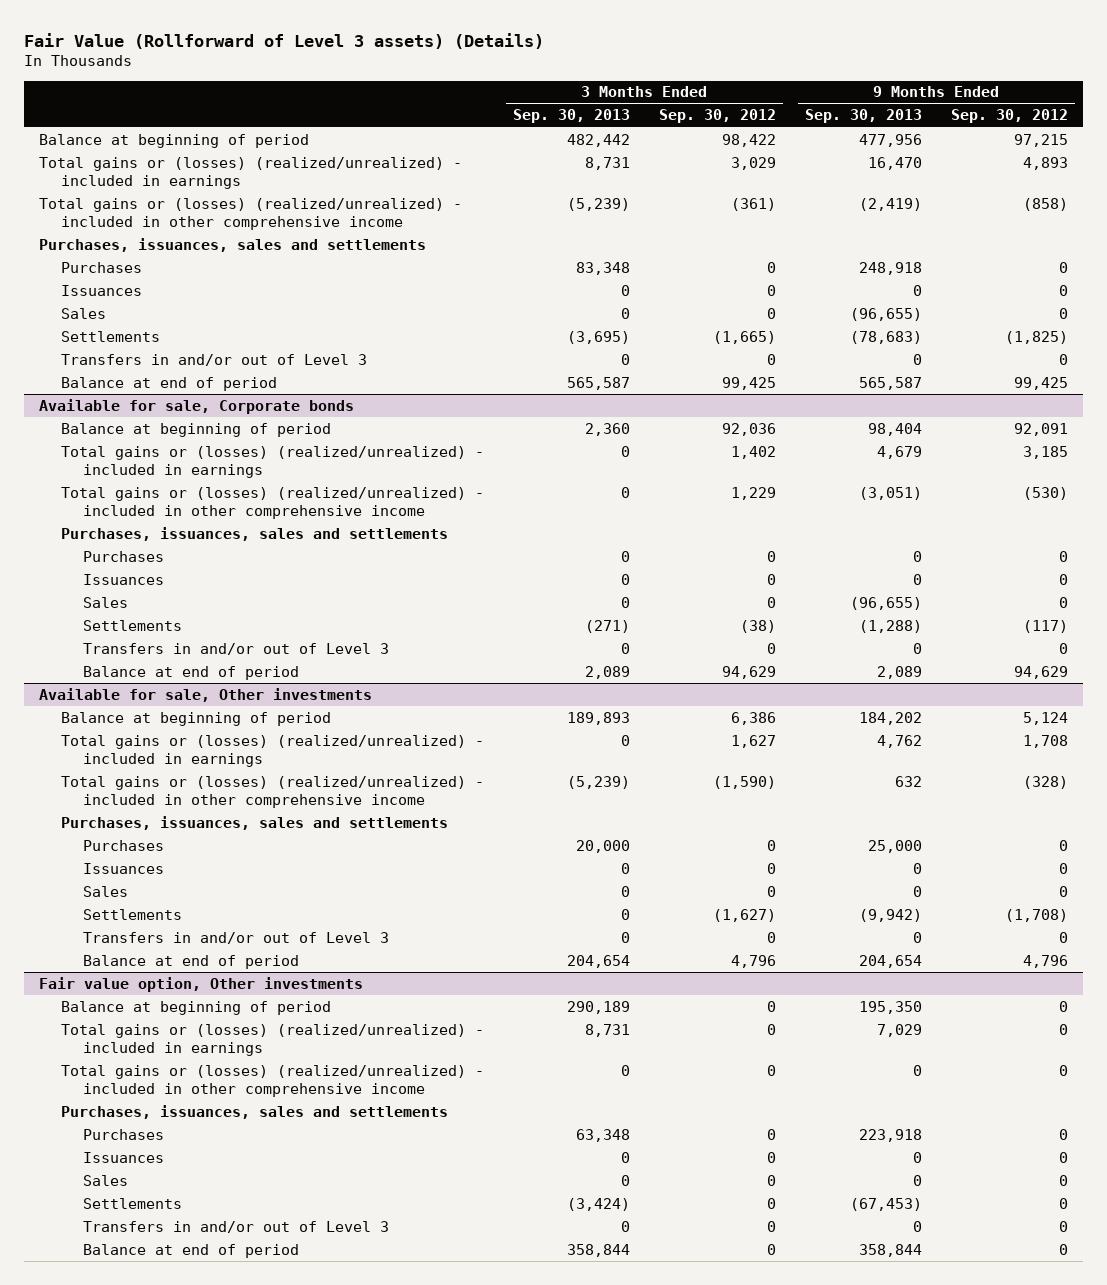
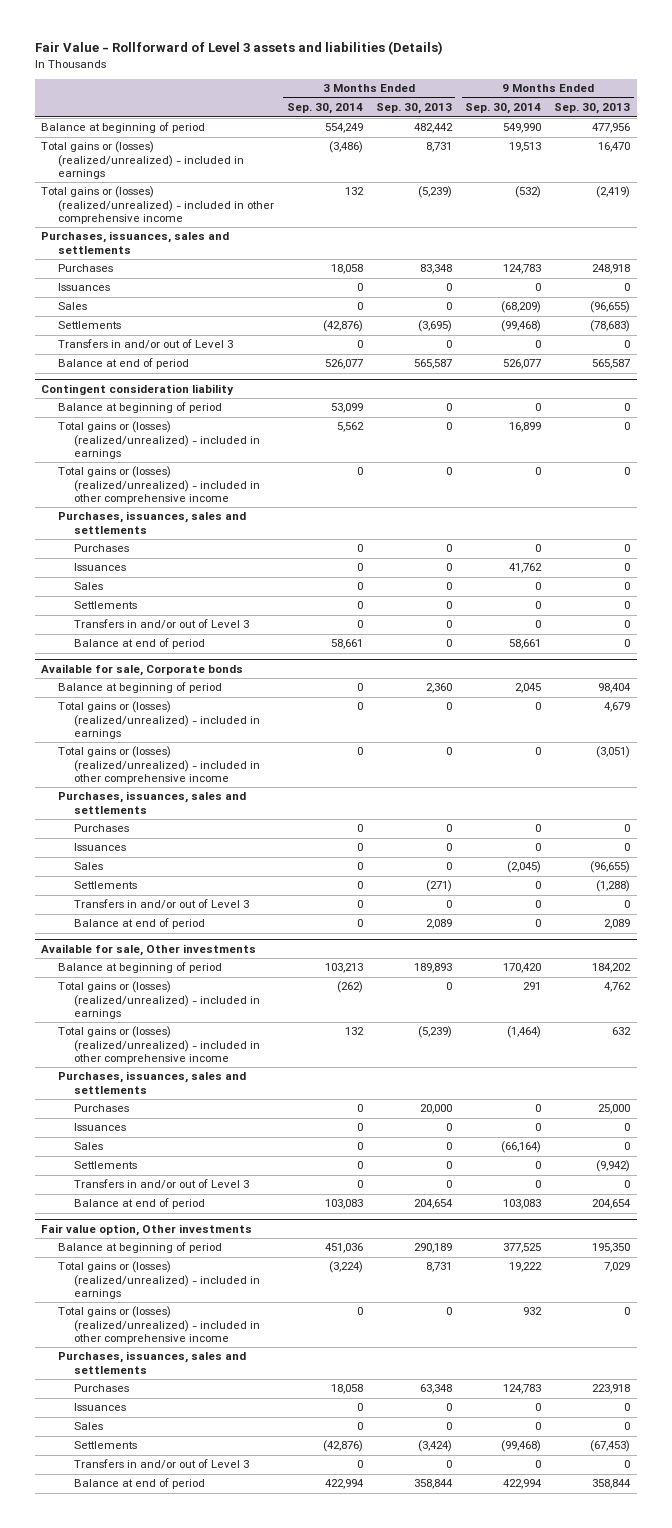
[24,32,545,49] Fair Value (Rollforward of Level 3 assets) (Details) -> [34,41,443,56] Fair Value - Rollforward of Level 3 assets and liabilities (Details)
[658,109,776,124] Sep. 30, 2012 -> none
[950,109,1068,124] Sep. 30, 2012 -> none
none -> [286,103,363,115] Sep. 30, 2014
none -> [465,103,542,115] Sep. 30, 2014
none -> [41,384,235,396] Contingent consideration liability
none -> [57,402,222,414] Balance at beginning of period
none -> [57,421,260,460] Total gains or (losses) (realized/unrealized) - included in earnings
none -> [57,466,260,505] Total gains or (losses) (realized/unrealized) - included in other comprehensive income
none -> [57,511,246,534] Purchases, issuances, sales and settlements
none -> [73,544,129,553] Purchases
none -> [73,563,126,572] Issuances
none -> [73,582,103,591] Sales
none -> [73,601,137,610] Settlements
none -> [73,619,249,630] Transfers in and/or out of Level 3
none -> [73,638,205,650] Balance at end of period

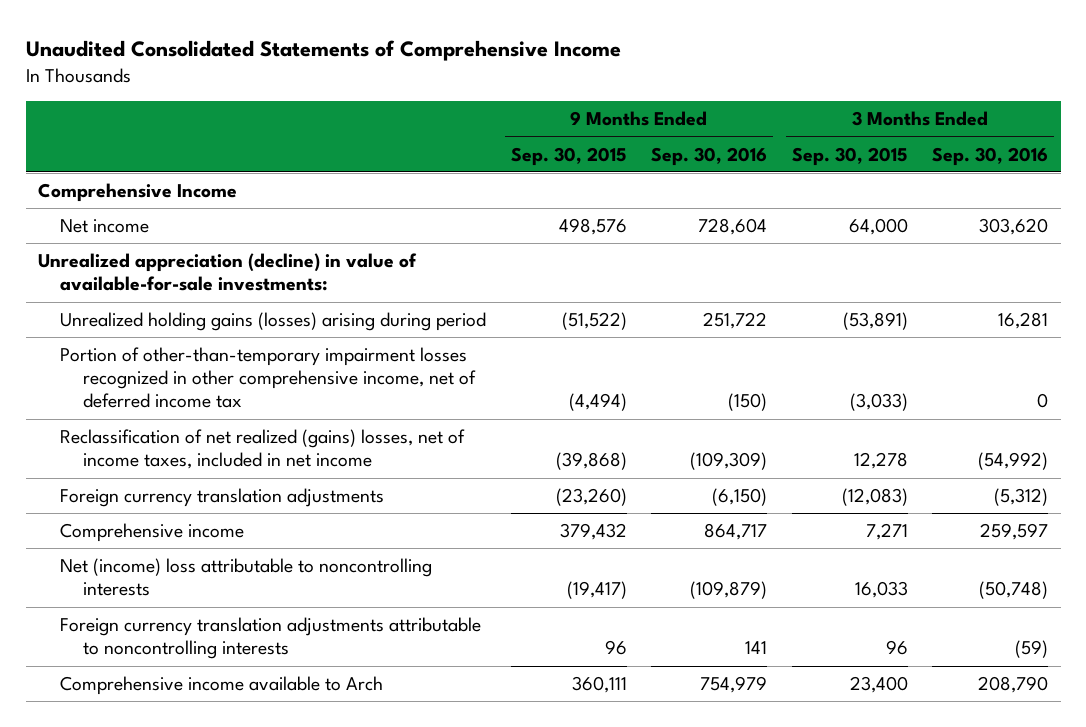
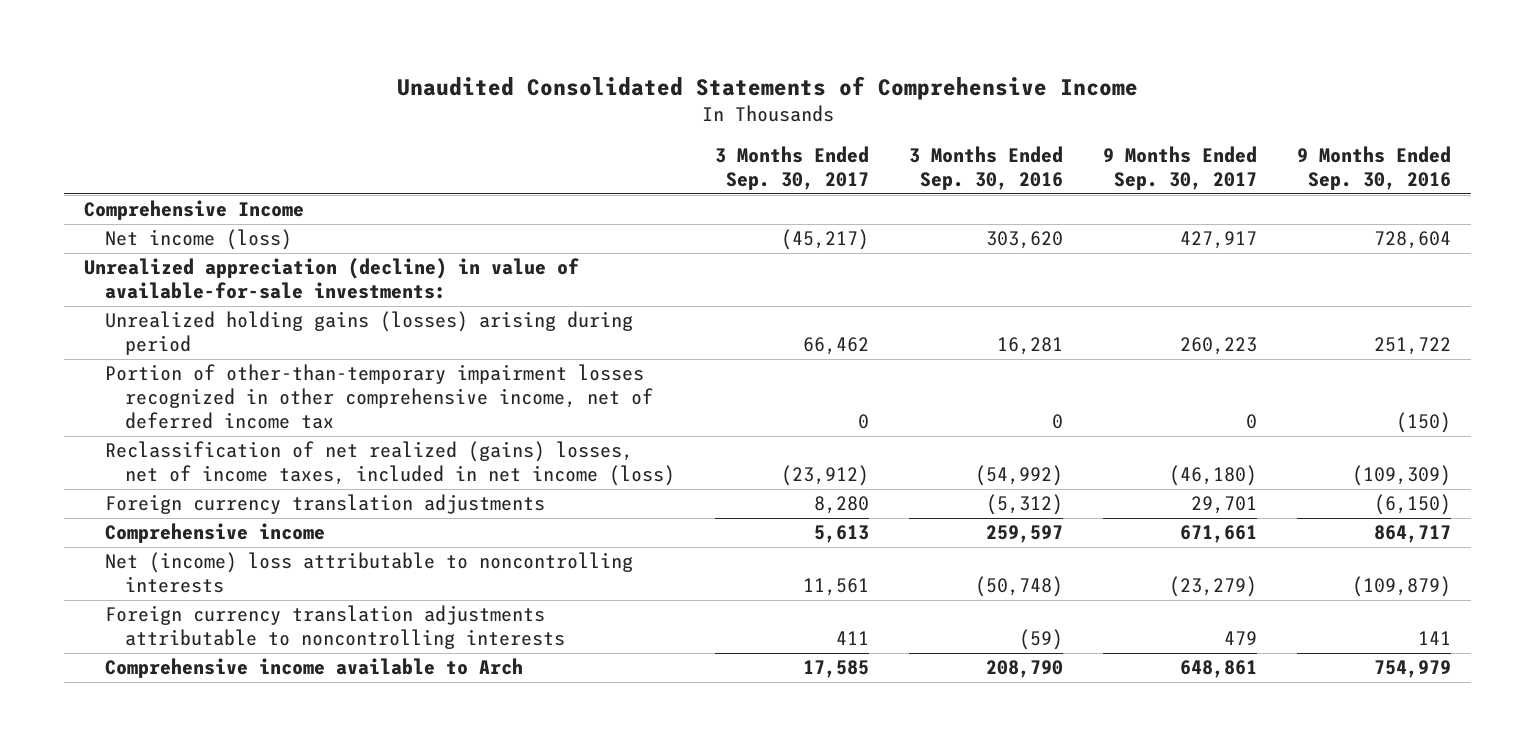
[510,146,627,166] Sep. 30, 2015 -> none
[791,146,908,166] Sep. 30, 2015 -> none
none -> [715,146,870,190] 3 Months Ended Sep. 30, 2017
none -> [1103,146,1258,190] 9 Months Ended Sep. 30, 2017
[60,219,150,234] Net income -> [104,229,292,251] Net income (loss)
[60,429,466,470] Reclassification of net realized (gains) losses, net of income taxes, included in net income -> [104,441,676,487] Reclassification of net realized (gains) losses, net of income taxes, included in net income (loss)

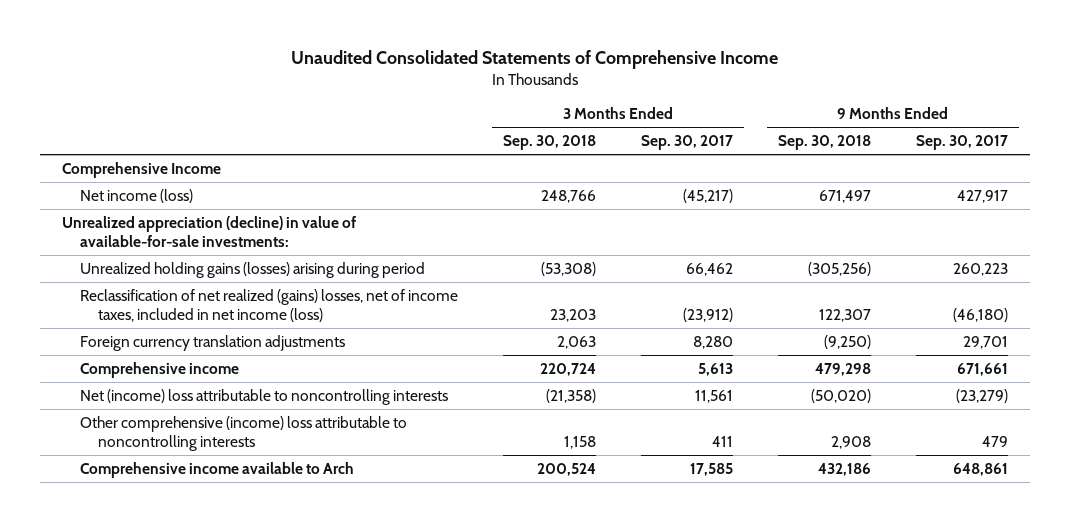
[909,146,1064,190] 3 Months Ended Sep. 30, 2016 -> none
[1297,146,1452,190] 9 Months Ended Sep. 30, 2016 -> none
none -> [502,135,596,151] Sep. 30, 2018
none -> [777,135,871,151] Sep. 30, 2018
[104,364,654,429] Portion of other-than-temporary impairment losses recognized in other comprehensive income, net of deferred income tax -> none
[104,605,566,650] Foreign currency translation adjustments attributable to noncontrolling interests -> [79,415,407,452] Other comprehensive (income) loss attributable to noncontrolling interests

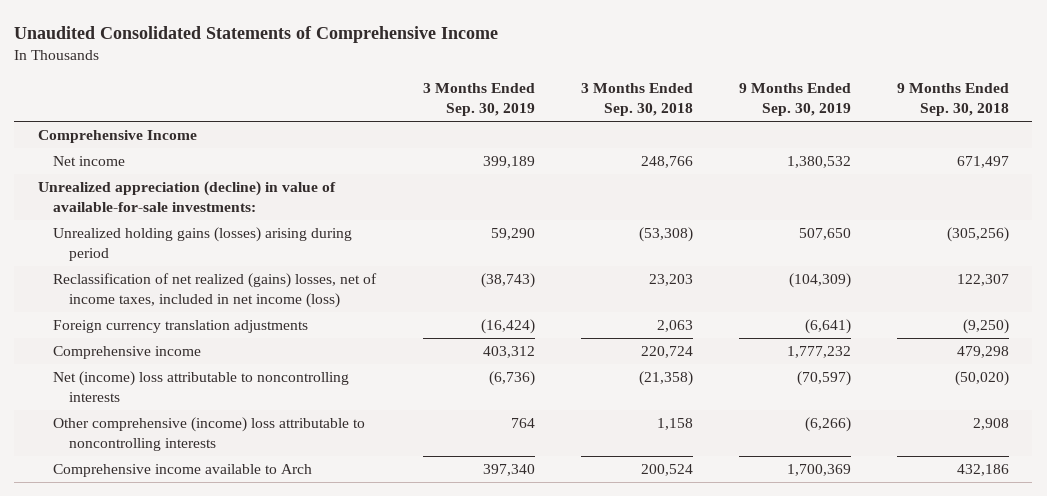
[640,135,733,151] Sep. 30, 2017 -> none
[915,135,1008,151] Sep. 30, 2017 -> none
none -> [422,83,535,117] 3 Months Ended Sep. 30, 2019
none -> [739,83,852,117] 9 Months Ended Sep. 30, 2019
[79,188,193,203] Net income (loss) -> [53,156,126,167] Net income

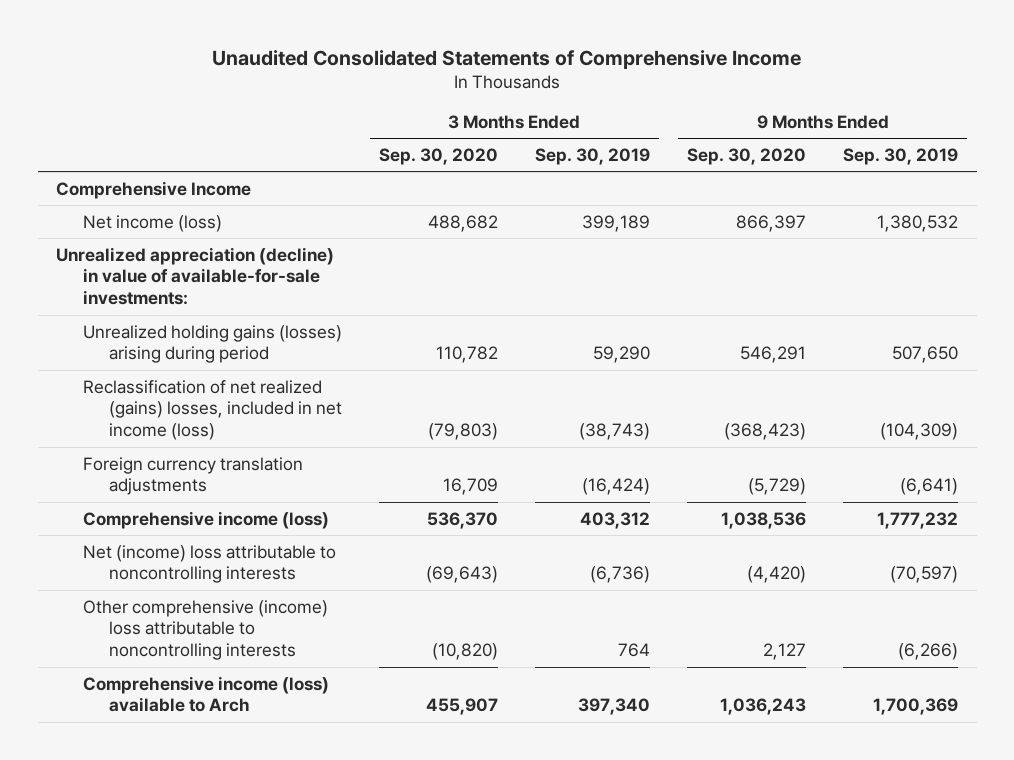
[580,83,693,117] 3 Months Ended Sep. 30, 2018 -> none
[897,83,1010,117] 9 Months Ended Sep. 30, 2018 -> none
none -> [378,147,498,165] Sep. 30, 2020
none -> [687,147,807,165] Sep. 30, 2020
[53,156,126,167] Net income -> [82,214,222,232] Net income (loss)
[53,273,378,309] Reclassification of net realized (gains) losses, net of income taxes, included in net income (loss) -> [82,379,342,441] Reclassification of net realized (gains) losses, included in net income (loss)
[53,346,202,360] Comprehensive income -> [82,510,329,529] Comprehensive income (loss)
[53,464,313,478] Comprehensive income available to Arch -> [82,675,329,713] Comprehensive income (loss) available to Arch

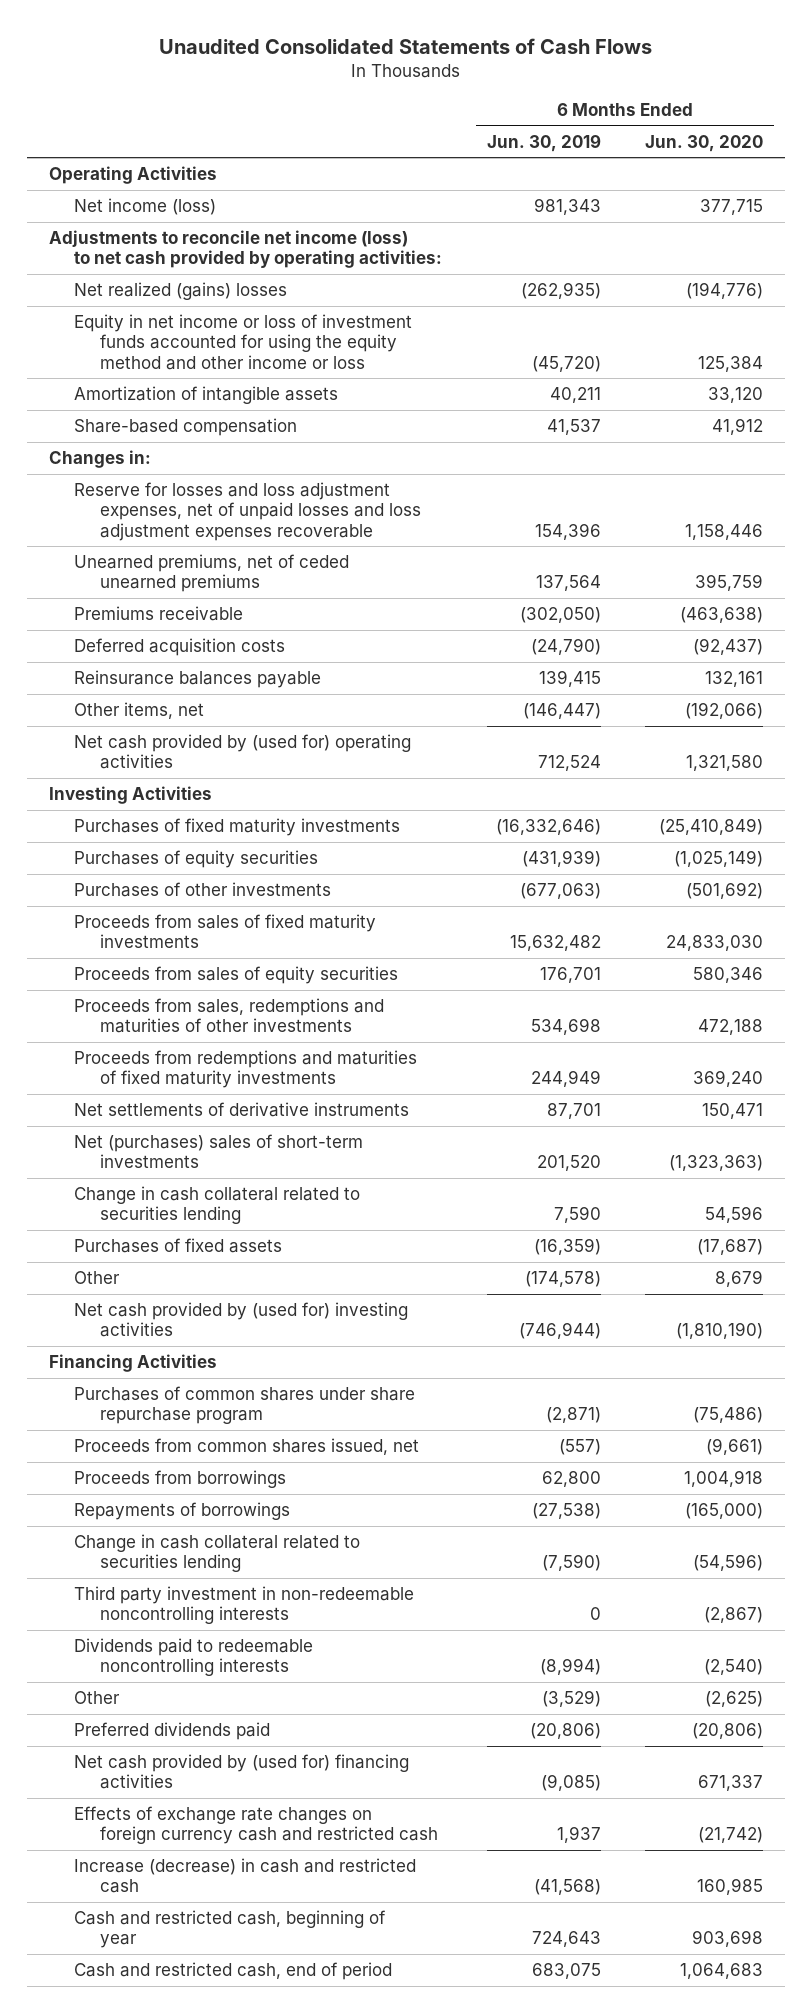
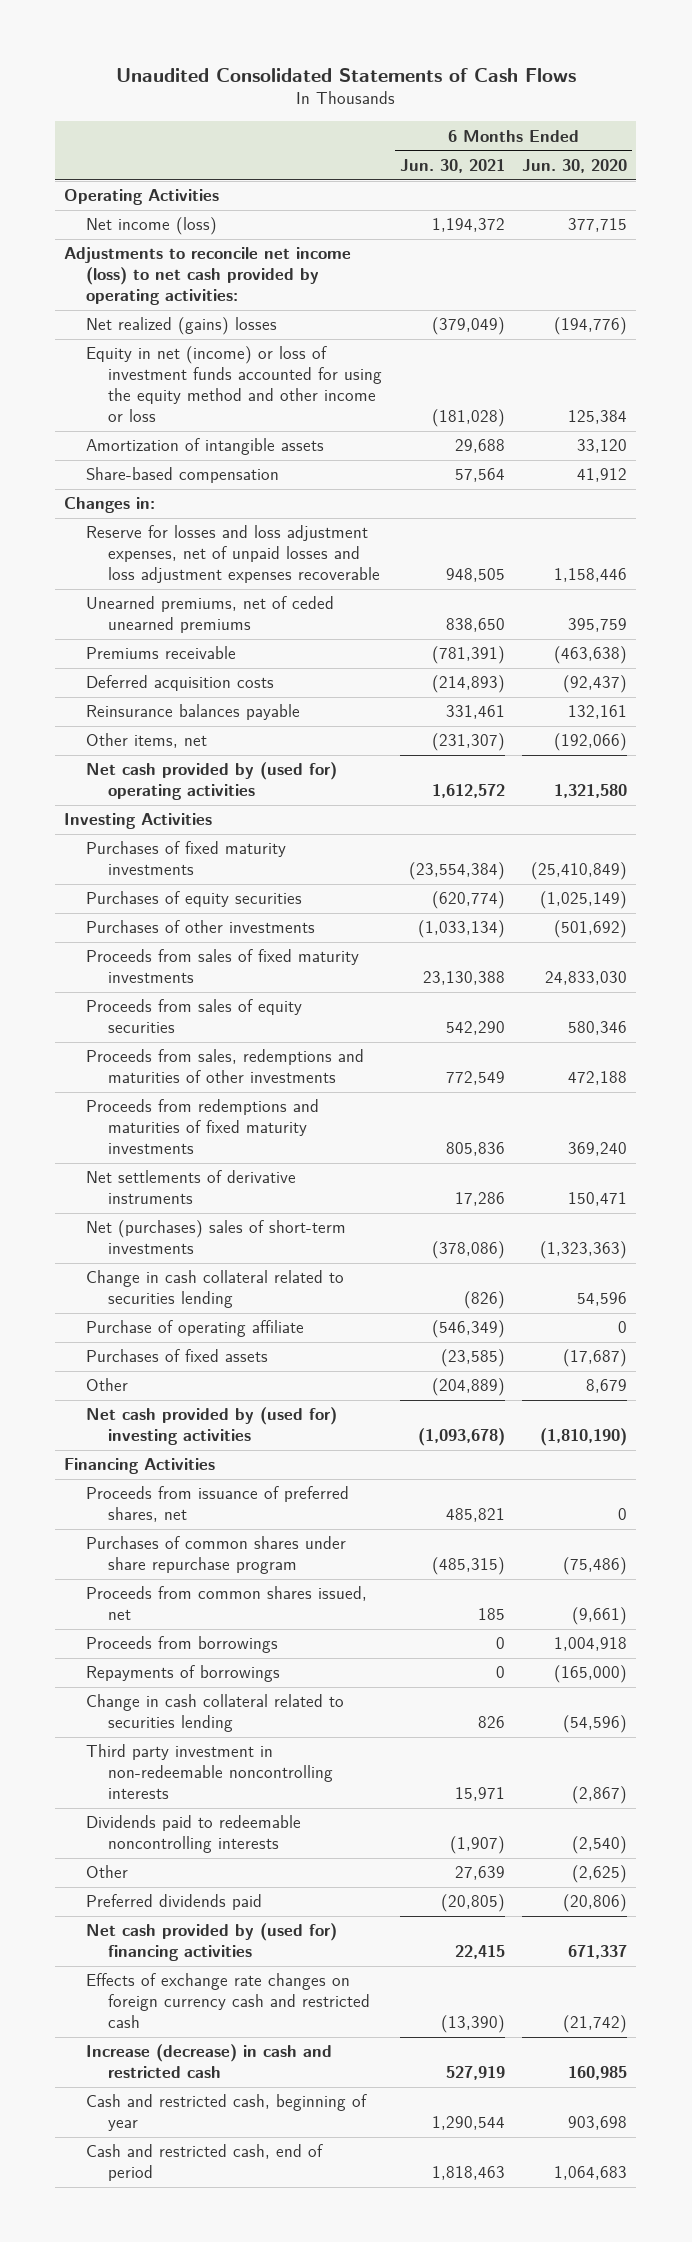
[486,133,601,152] Jun. 30, 2019 -> none
none -> [399,158,505,173] Jun. 30, 2021
[74,314,413,370] Equity in net income or loss of investment funds accounted for using the equity method and other income or loss -> [86,346,383,422] Equity in net (income) or loss of investment funds accounted for using the equity method and other income or loss
none -> [86,1320,305,1338] Purchase of operating affiliate
none -> [86,1486,350,1523] Proceeds from issuance of preferred shares, net

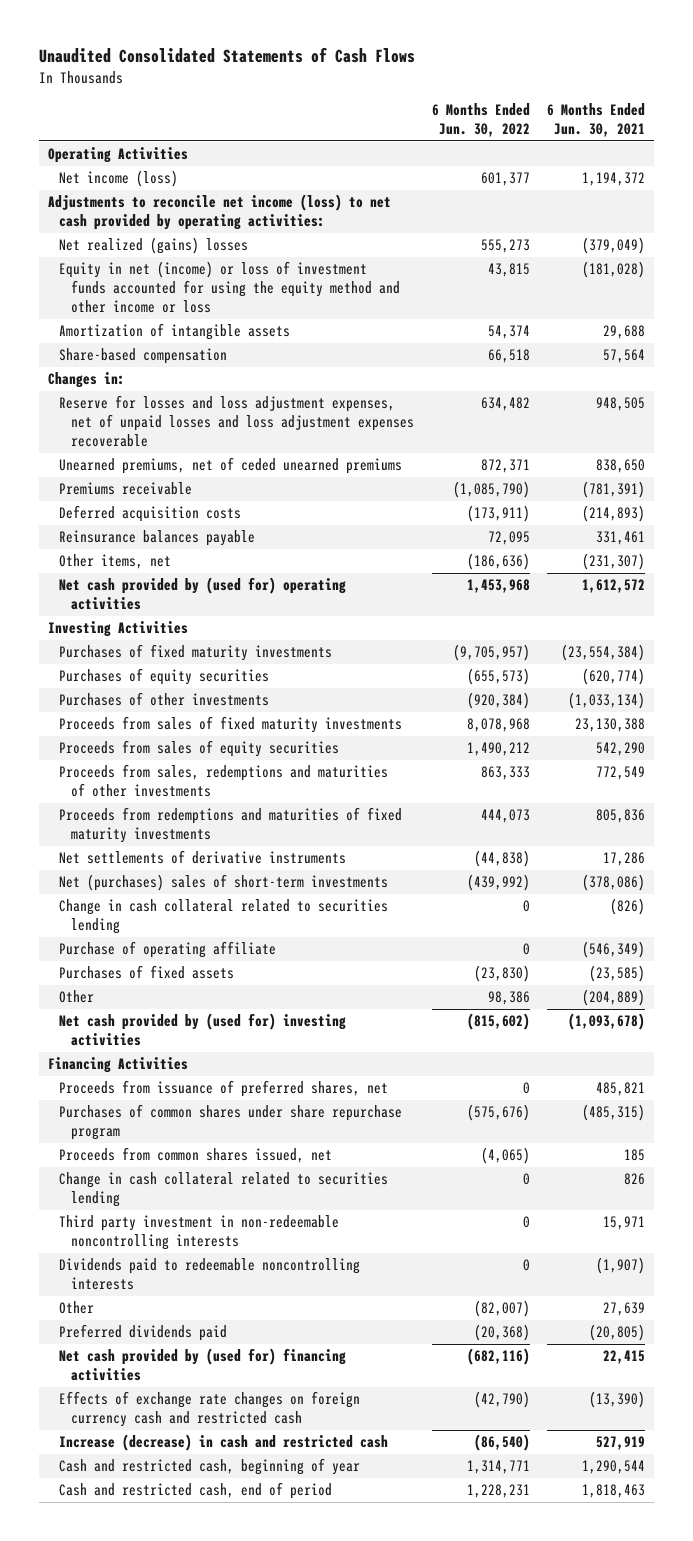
[522,158,628,173] Jun. 30, 2020 -> none
none -> [431,103,530,138] 6 Months Ended Jun. 30, 2022
[86,1636,279,1654] Proceeds from borrowings -> none
[86,1665,281,1683] Repayments of borrowings -> none

